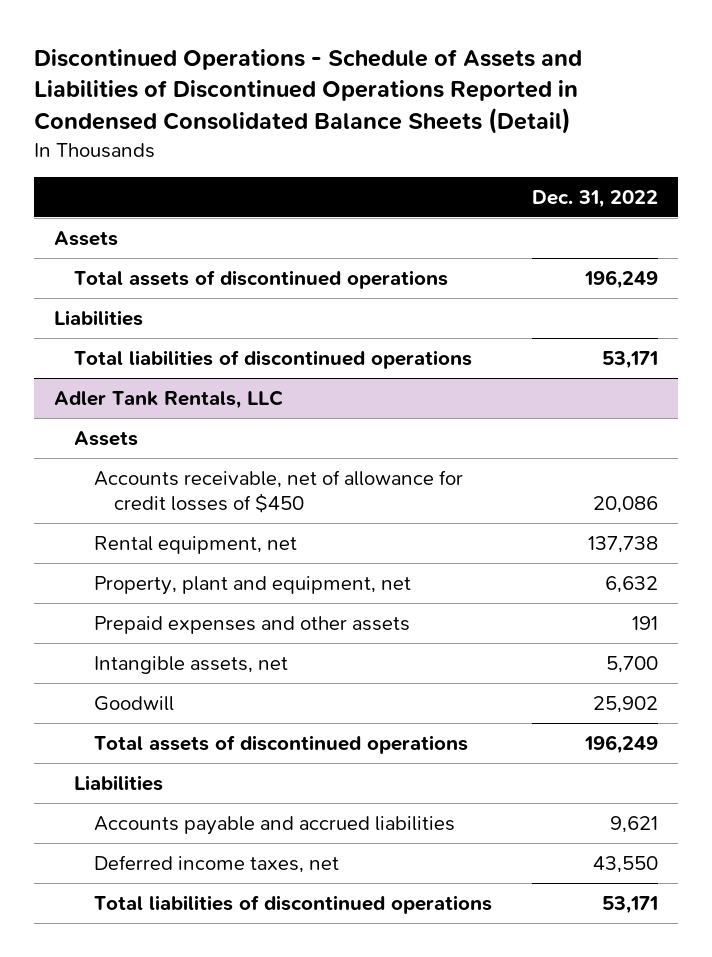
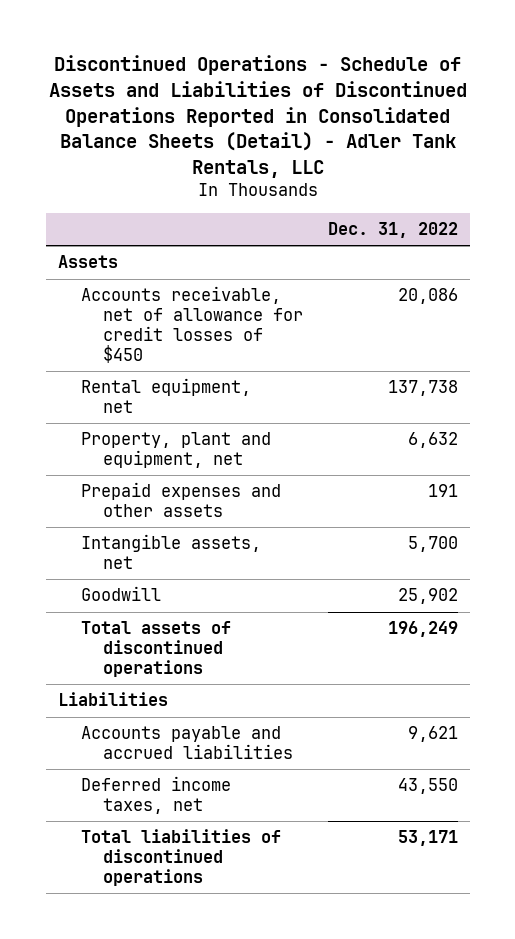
[33,48,582,135] Discontinued Operations - Schedule of Assets and Liabilities of Discontinued Operations Reported in Condensed Consolidated Balance Sheets (Detail) -> [48,55,467,178] Discontinued Operations - Schedule of Assets and Liabilities of Discontinued Operations Reported in Consolidated Balance Sheets (Detail) - Adler Tank Rentals, LLC
[73,269,448,289] Total assets of discontinued operations -> none
[54,309,144,326] Liabilities -> none
[73,349,472,369] Total liabilities of discontinued operations -> none
[54,389,284,409] Adler Tank Rentals, LLC -> none
[73,430,138,446] Assets -> none

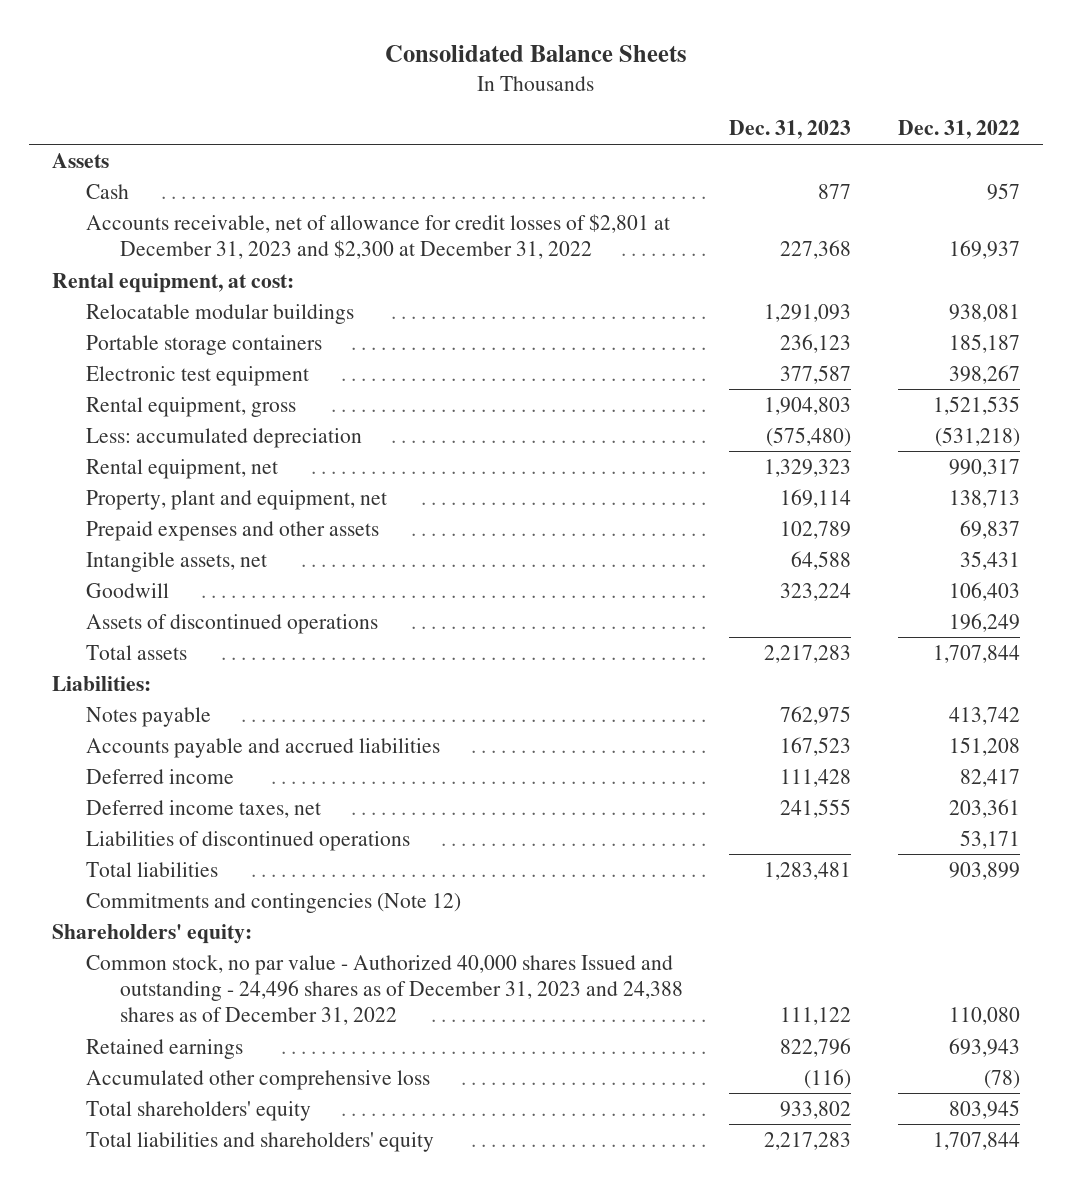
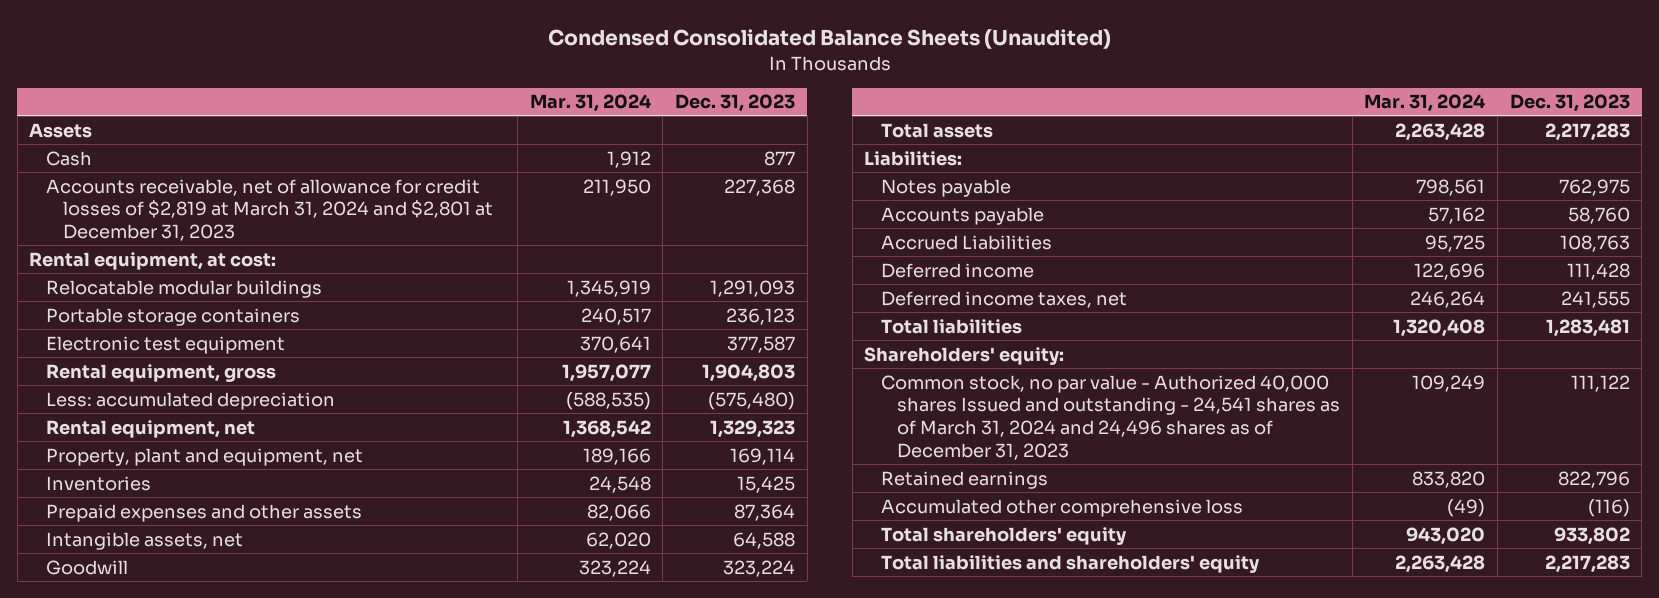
[384,45,687,63] Consolidated Balance Sheets -> [547,29,1111,50] Condensed Consolidated Balance Sheets (Unaudited)
[897,120,1020,140] Dec. 31, 2022 -> none
none -> [529,94,651,113] Mar. 31, 2024
[85,213,670,259] Accounts receivable, net of allowance for credit losses of $2,801 at December 31, 2023 and $2,300 at December 31, 2022 -> [46,178,493,242] Accounts receivable, net of allowance for credit losses of $2,819 at March 31, 2024 and $2,801 at December 31, 2023
none -> [46,475,152,491] Inventories
[780,520,852,539] 102,789 -> [734,503,796,521] 87,364
[85,613,378,634] Assets of discontinued operations -> none
[85,737,440,758] Accounts payable and accrued liabilities -> none
none -> [880,206,1044,225] Accounts payable
none -> [880,234,1052,250] Accrued Liabilities
[85,830,410,851] Liabilities of discontinued operations -> none
[85,892,461,913] Commitments and contingencies (Note 12) -> none
[85,954,683,1025] Common stock, no par value - Authorized 40,000 shares Issued and outstanding - 24,496 shares as of December 31, 2023 and 24,388 shares as of December 31, 2022 -> [880,374,1341,460] Common stock, no par value - Authorized 40,000 shares Issued and outstanding - 24,541 shares as of March 31, 2024 and 24,496 shares as of December 31, 2023

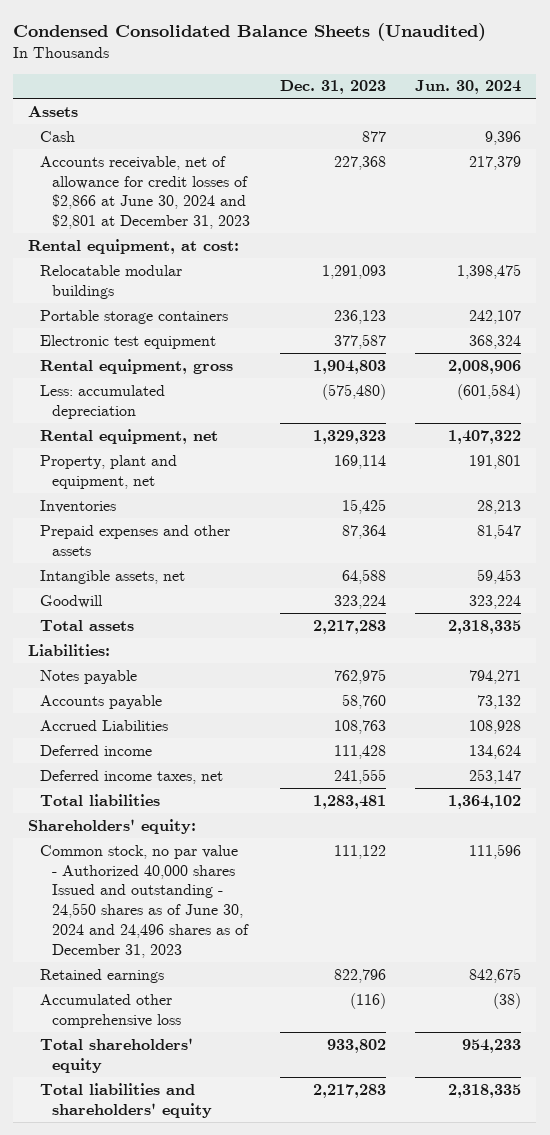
[529,94,651,113] Mar. 31, 2024 -> none
none -> [415,80,522,95] Jun. 30, 2024
[46,178,493,242] Accounts receivable, net of allowance for credit losses of $2,819 at March 31, 2024 and $2,801 at December 31, 2023 -> [40,155,250,230] Accounts receivable, net of allowance for credit losses of $2,866 at June 30, 2024 and $2,801 at December 31, 2023
[880,374,1341,460] Common stock, no par value - Authorized 40,000 shares Issued and outstanding - 24,541 shares as of March 31, 2024 and 24,496 shares as of December 31, 2023 -> [40,844,249,959] Common stock, no par value - Authorized 40,000 shares Issued and outstanding - 24,550 shares as of June 30, 2024 and 24,496 shares as of December 31, 2023

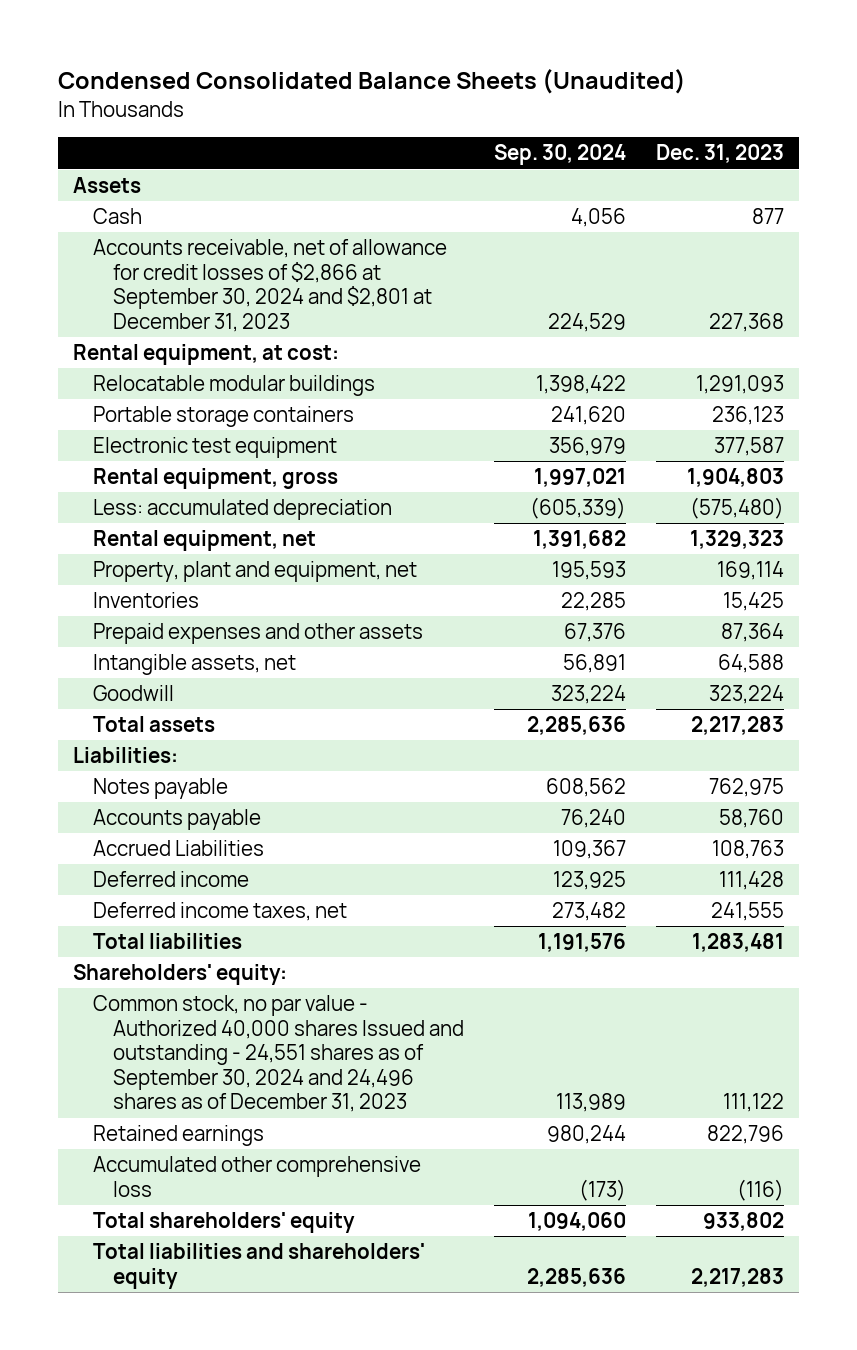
[415,80,522,95] Jun. 30, 2024 -> none
none -> [494,144,627,166] Sep. 30, 2024
[40,155,250,230] Accounts receivable, net of allowance for credit losses of $2,866 at June 30, 2024 and $2,801 at December 31, 2023 -> [93,239,448,332] Accounts receivable, net of allowance for credit losses of $2,866 at September 30, 2024 and $2,801 at December 31, 2023
[40,844,249,959] Common stock, no par value - Authorized 40,000 shares Issued and outstanding - 24,550 shares as of June 30, 2024 and 24,496 shares as of December 31, 2023 -> [93,995,465,1113] Common stock, no par value - Authorized 40,000 shares Issued and outstanding - 24,551 shares as of September 30, 2024 and 24,496 shares as of December 31, 2023

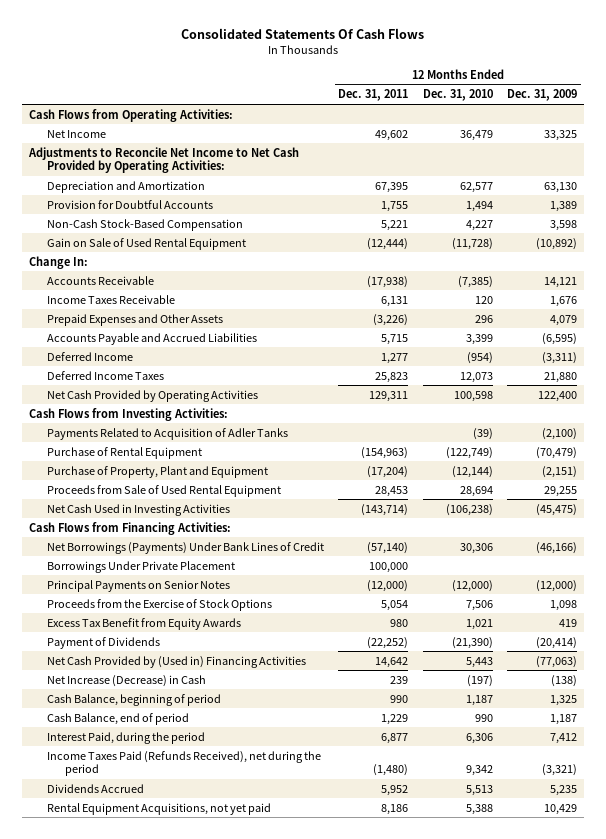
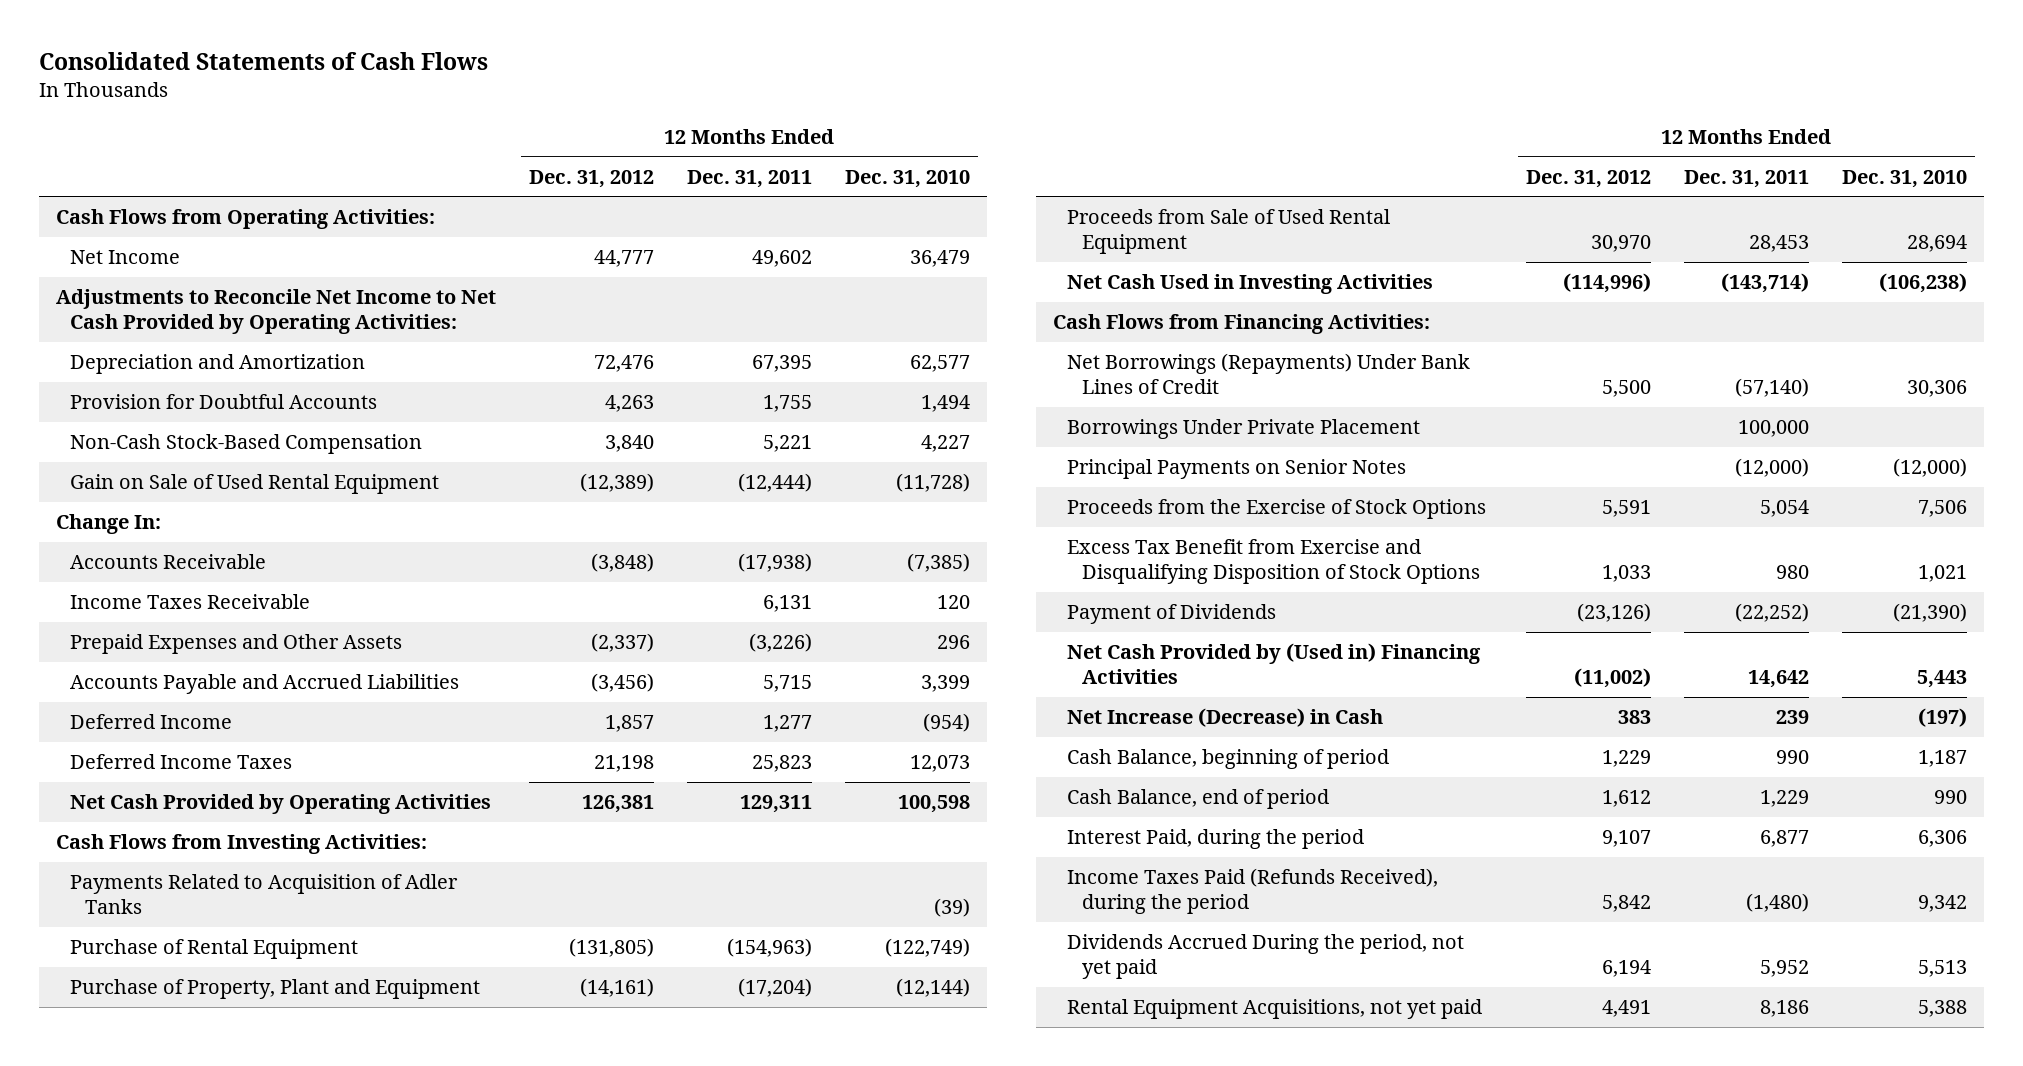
[181,28,425,40] Consolidated Statements Of Cash Flows -> [39,52,489,71] Consolidated Statements of Cash Flows
[507,89,578,102] Dec. 31, 2009 -> none
none -> [528,169,654,188] Dec. 31, 2012
[46,541,324,554] Net Borrowings (Payments) Under Bank Lines of Credit -> [1067,353,1471,395] Net Borrowings (Repayments) Under Bank Lines of Credit
[46,617,241,630] Excess Tax Benefit from Equity Awards -> [1067,539,1480,585] Excess Tax Benefit from Exercise and Disqualifying Disposition of Stock Options
[46,750,321,777] Income Taxes Paid (Refunds Received), net during the period -> [1067,868,1439,915] Income Taxes Paid (Refunds Received), during the period
[46,783,144,793] Dividends Accrued -> [1067,934,1465,980] Dividends Accrued During the period, not yet paid

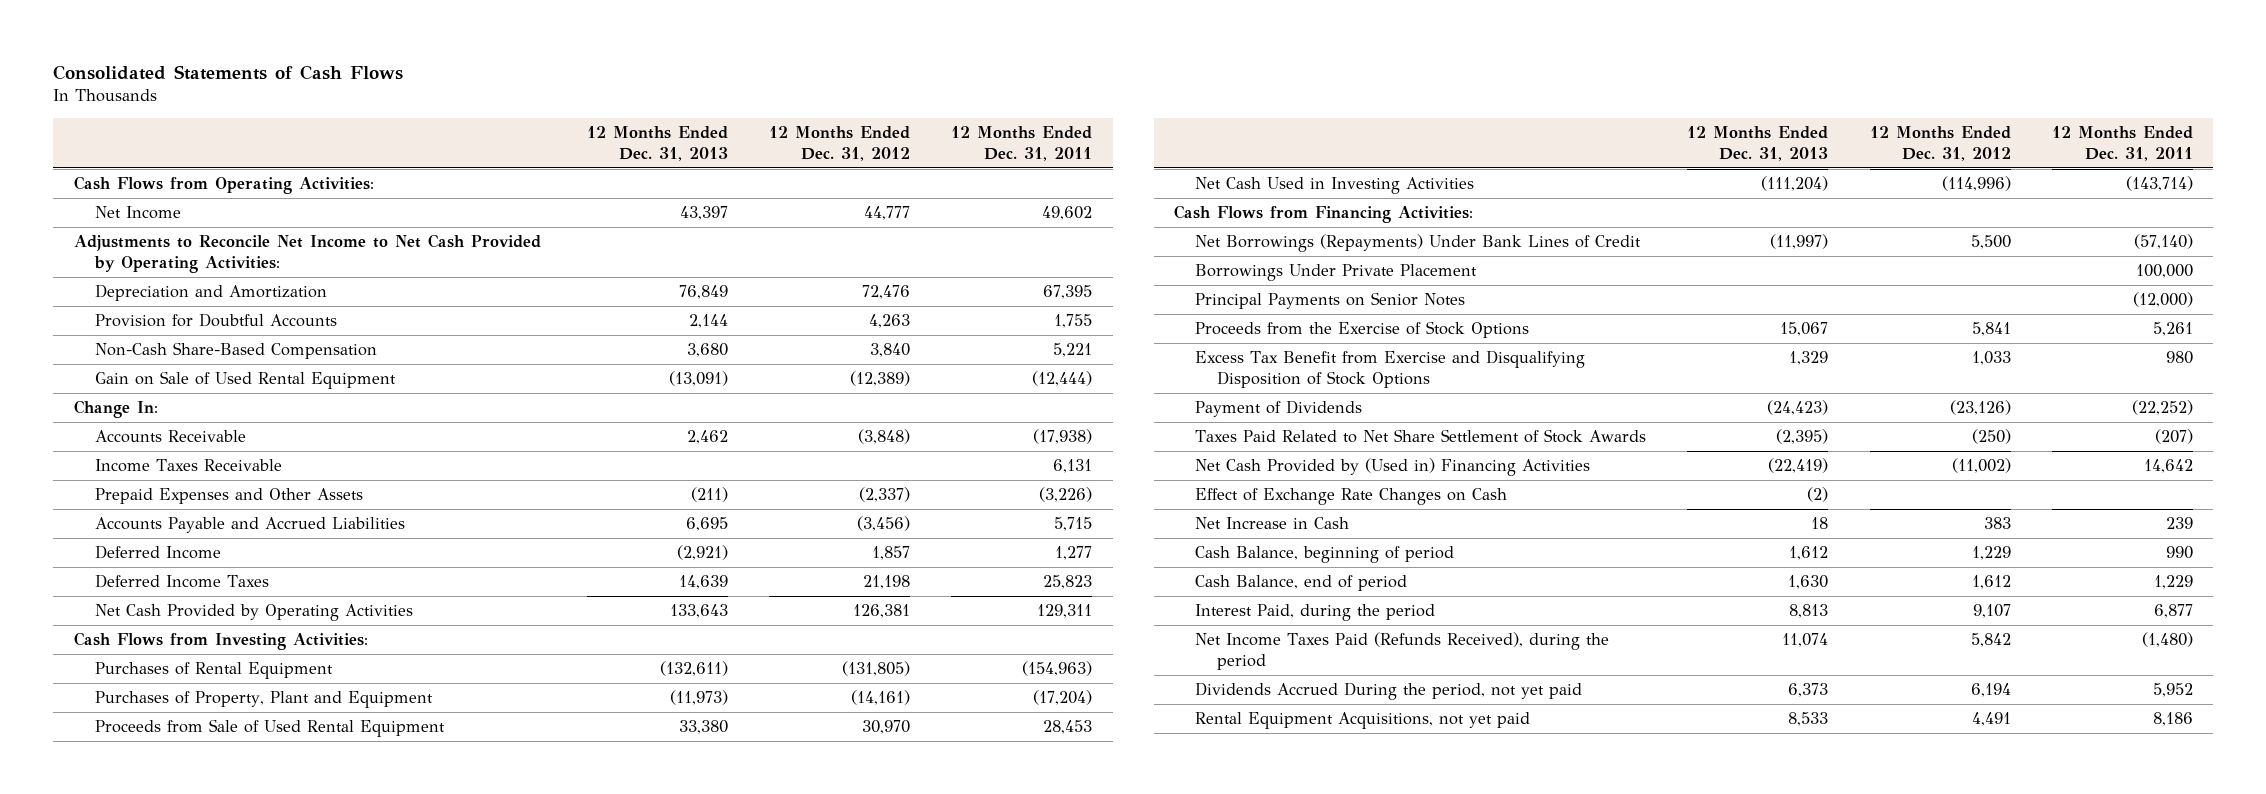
[844,169,970,188] Dec. 31, 2010 -> none
none -> [586,125,728,161] 12 Months Ended Dec. 31, 2013
[70,434,423,455] Non-Cash Stock-Based Compensation -> [94,342,377,360] Non-Cash Share-Based Compensation
[70,874,459,915] Payments Related to Acquisition of Adler Tanks -> none
[70,939,359,960] Purchase of Rental Equipment -> [94,662,333,680] Purchases of Rental Equipment
[70,979,481,1000] Purchase of Property, Plant and Equipment -> [94,691,433,709] Purchases of Property, Plant and Equipment
[1601,500,1651,518] 5,591 -> [1971,322,2011,337] 5,841
[1759,500,1809,518] 5,054 -> [2152,322,2193,337] 5,261
none -> [1195,429,1647,444] Taxes Paid Related to Net Share Settlement of Stock Awards
none -> [1195,488,1508,506] Effect of Exchange Rate Changes on Cash
[1067,708,1384,728] Net Increase (Decrease) in Cash -> [1195,517,1350,530] Net Increase in Cash
[1067,868,1439,915] Income Taxes Paid (Refunds Received), during the period -> [1195,632,1610,670] Net Income Taxes Paid (Refunds Received), during the period

